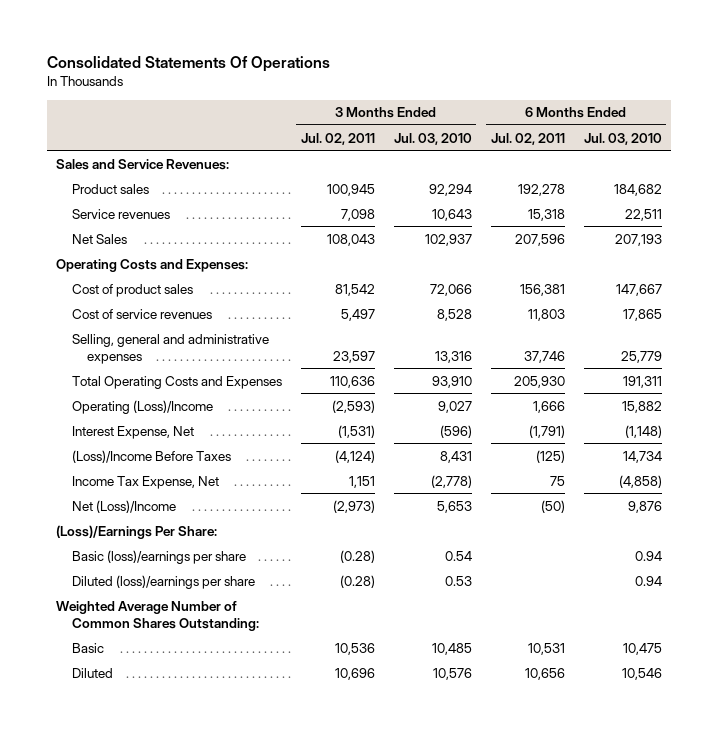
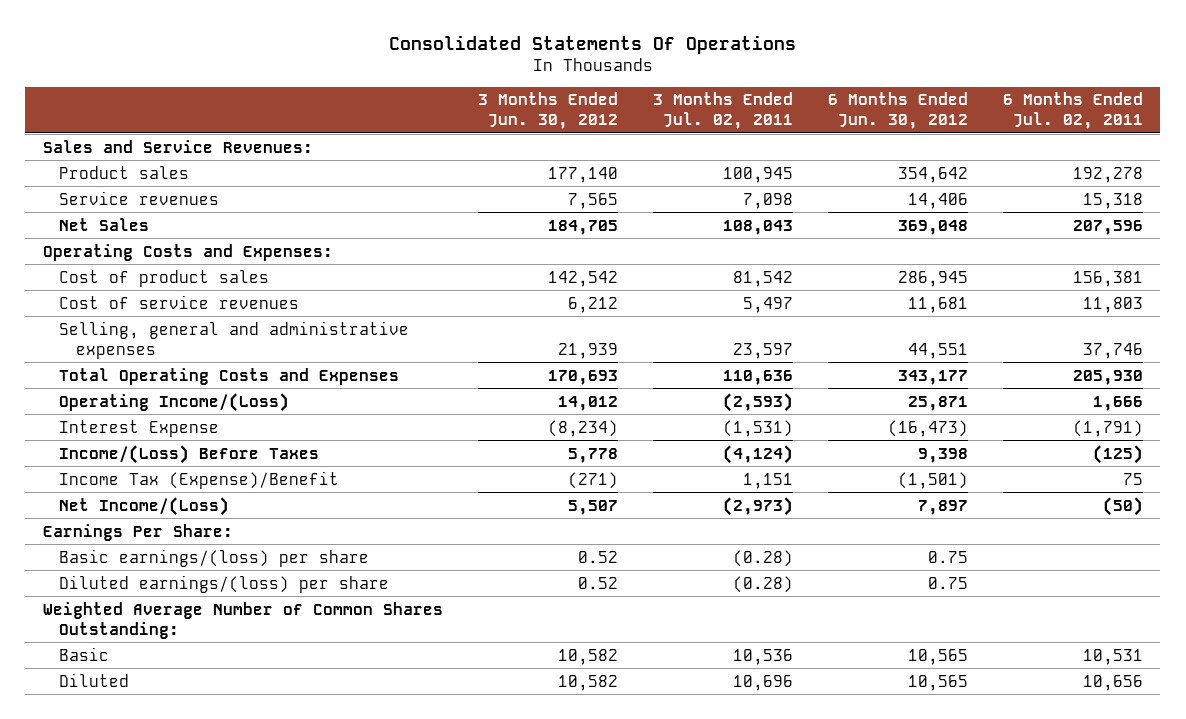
[393,132,472,145] Jul. 03, 2010 -> none
[583,132,662,145] Jul. 03, 2010 -> none
none -> [477,92,618,130] 3 Months Ended Jun. 30, 2012
none -> [827,92,968,130] 6 Months Ended Jun. 30, 2012
[71,399,213,414] Operating (Loss)/Income -> [59,392,290,412] Operating Income/(Loss)
[71,425,194,439] Interest Expense, Net -> [59,419,220,437] Interest Expense
[71,449,231,463] (Loss)/Income Before Taxes -> [59,444,320,464] Income/(Loss) Before Taxes
[71,475,219,489] Income Tax Expense, Net -> [59,470,340,489] Income Tax (Expense)/Benefit
[71,499,176,513] Net (Loss)/Income -> [59,496,230,516] Net Income/(Loss)
[56,524,218,539] (Loss)/Earnings Per Share: -> [42,523,233,541] Earnings Per Share:
[71,549,246,564] Basic (loss)/earnings per share -> [59,548,370,567] Basic earnings/(loss) per share
[71,574,255,589] Diluted (loss)/earnings per share -> [59,574,390,593] Diluted earnings/(loss) per share

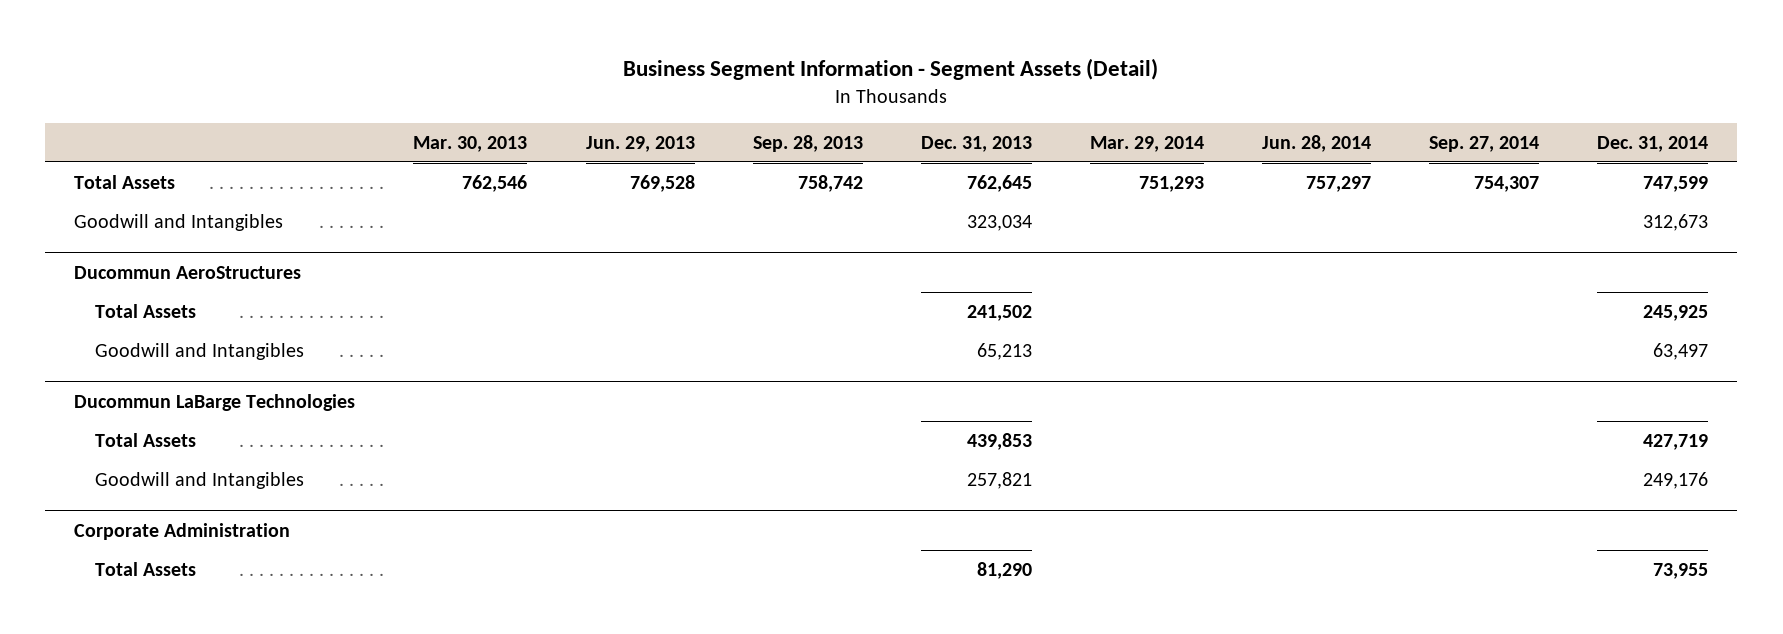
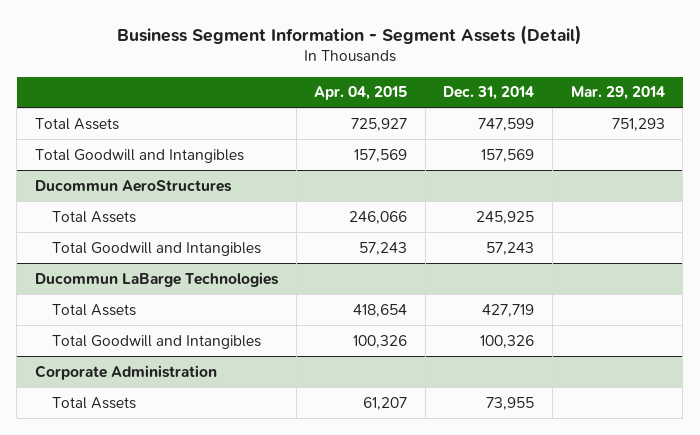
[413,135,528,152] Mar. 30, 2013 -> none
[585,135,695,152] Jun. 29, 2013 -> none
[752,134,863,152] Sep. 28, 2013 -> none
[920,135,1032,152] Dec. 31, 2013 -> none
[1262,134,1372,152] Jun. 28, 2014 -> none
[1429,135,1540,152] Sep. 27, 2014 -> none
none -> [314,86,408,101] Apr. 04, 2015
[74,213,284,231] Goodwill and Intangibles -> [34,148,244,163] Total Goodwill and Intangibles
[1643,213,1709,231] 312,673 -> [481,148,535,162] 157,569
[95,342,305,360] Goodwill and Intangibles -> [52,241,262,256] Total Goodwill and Intangibles
[1653,342,1709,360] 63,497 -> [486,241,535,255] 57,243
[95,471,305,489] Goodwill and Intangibles -> [52,334,262,349] Total Goodwill and Intangibles
[1643,471,1709,489] 249,176 -> [480,334,535,348] 100,326

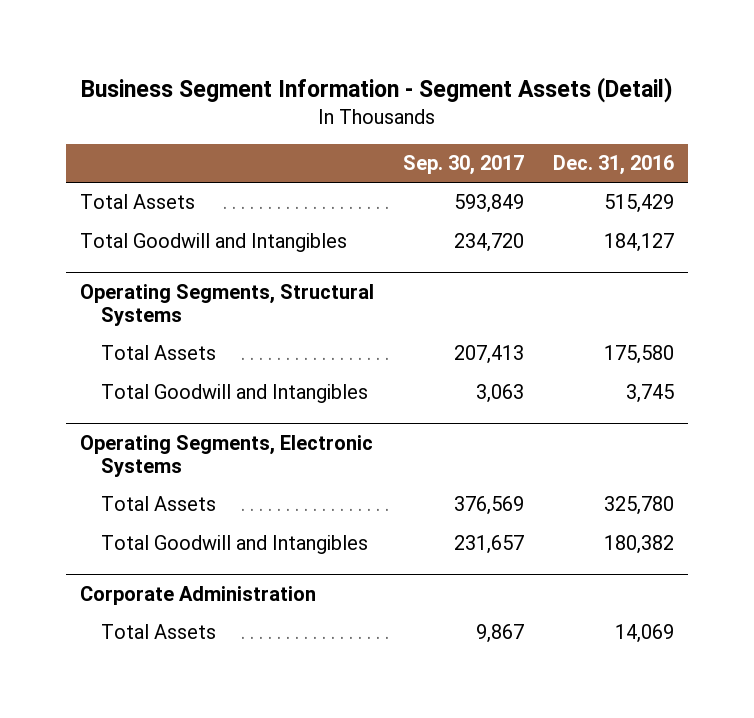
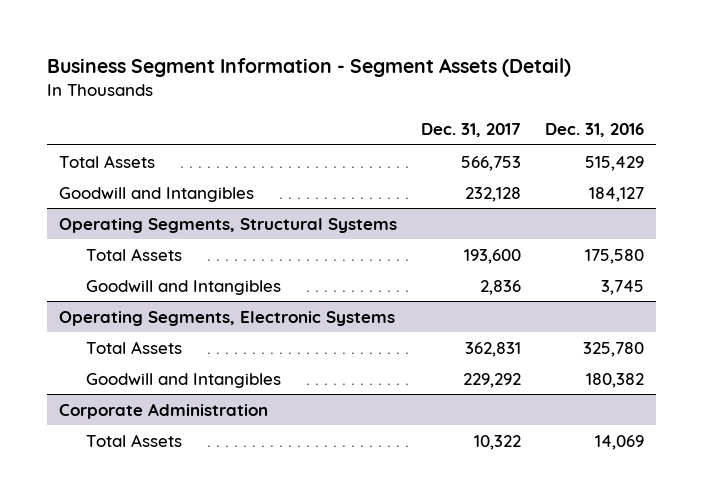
[402,155,524,176] Sep. 30, 2017 -> none
none -> [420,122,521,137] Dec. 31, 2017
[80,233,348,253] Total Goodwill and Intangibles -> [58,186,254,202] Goodwill and Intangibles
[100,384,368,404] Total Goodwill and Intangibles -> [85,279,281,295] Goodwill and Intangibles
[100,535,368,555] Total Goodwill and Intangibles -> [85,372,281,388] Goodwill and Intangibles

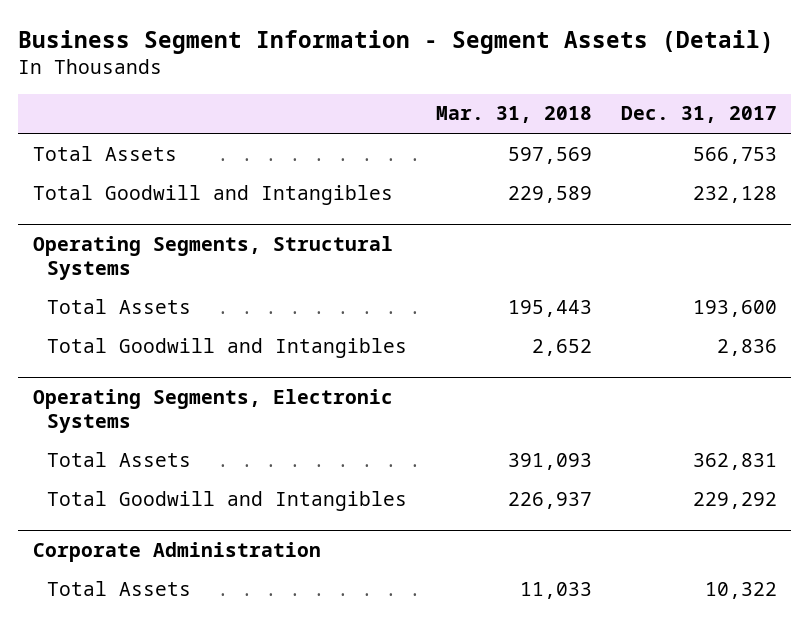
[544,122,644,137] Dec. 31, 2016 -> none
none -> [435,106,592,124] Mar. 31, 2018
[58,186,254,202] Goodwill and Intangibles -> [32,184,393,205] Total Goodwill and Intangibles
[85,279,281,295] Goodwill and Intangibles -> [46,337,407,358] Total Goodwill and Intangibles
[85,372,281,388] Goodwill and Intangibles -> [46,490,407,511] Total Goodwill and Intangibles

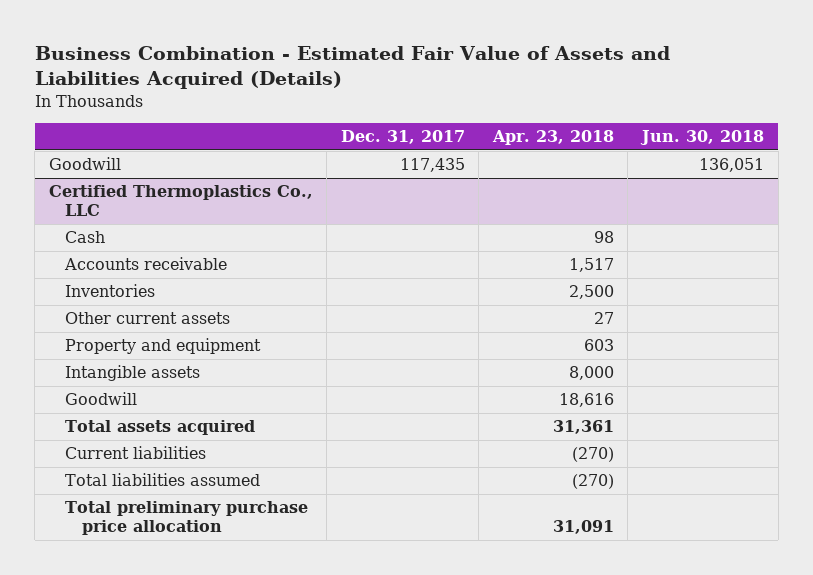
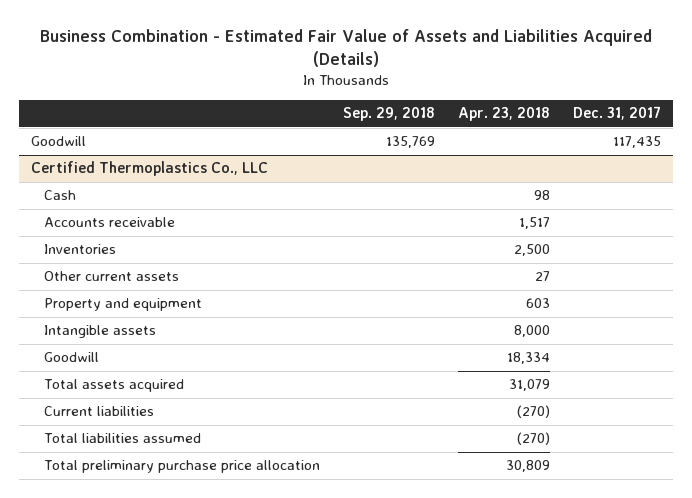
[640,130,765,146] Jun. 30, 2018 -> none
none -> [342,107,435,122] Sep. 29, 2018
[558,393,614,408] 18,616 -> [507,352,551,365] 18,334
[552,420,614,435] 31,361 -> [509,379,551,392] 31,079
[552,520,614,535] 31,091 -> [506,460,551,473] 30,809

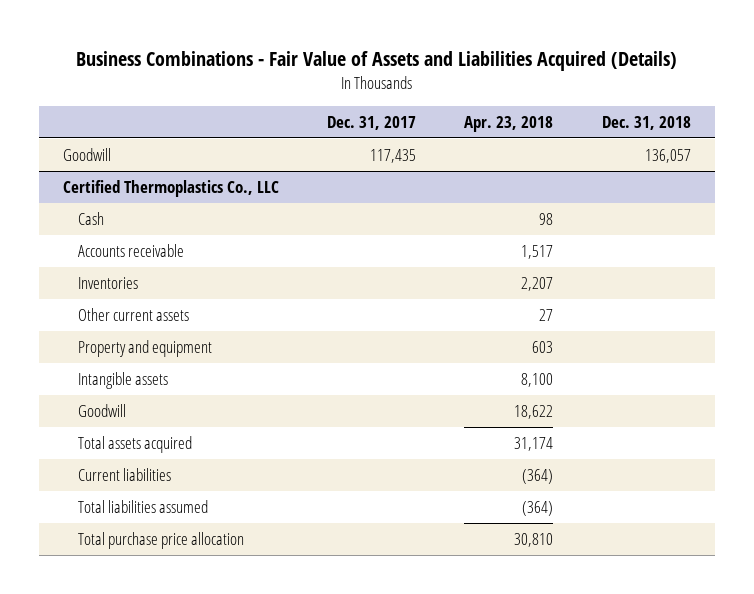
[39,29,652,68] Business Combination - Estimated Fair Value of Assets and Liabilities Acquired (Details) -> [75,50,677,71] Business Combinations - Fair Value of Assets and Liabilities Acquired (Details)
[342,107,435,122] Sep. 29, 2018 -> none
none -> [601,115,691,130] Dec. 31, 2018
[514,244,551,257] 2,500 -> [521,277,554,292] 2,207
[514,325,551,338] 8,000 -> [521,373,554,388] 8,100
[507,352,551,365] 18,334 -> [514,405,554,420] 18,622
[509,379,551,392] 31,079 -> [514,437,554,452] 31,174
[517,405,551,419] (270) -> [522,469,554,485] (364)
[517,432,551,446] (270) -> [522,501,554,517] (364)
[43,460,320,474] Total preliminary purchase price allocation -> [78,532,245,550] Total purchase price allocation
[506,460,551,473] 30,809 -> [514,533,554,548] 30,810

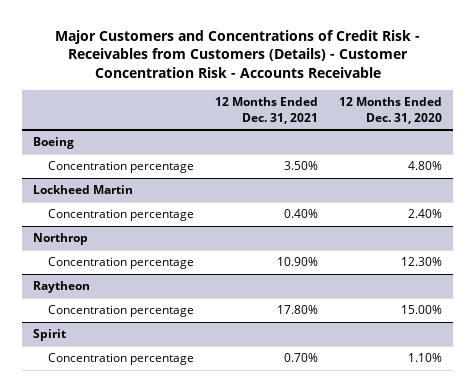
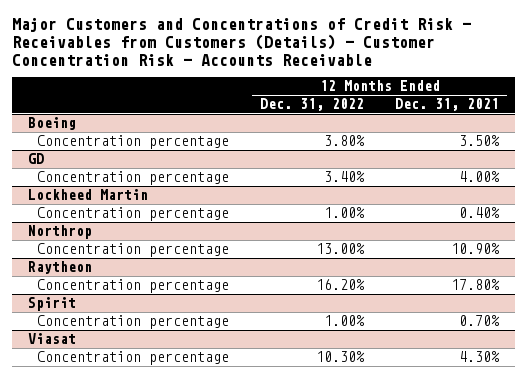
[339,97,443,124] 12 Months Ended Dec. 31, 2020 -> none
none -> [260,98,365,112] Dec. 31, 2022
none -> [27,153,44,165] GD
none -> [36,171,229,186] Concentration percentage
none -> [27,333,76,345] Viasat
none -> [36,351,229,366] Concentration percentage

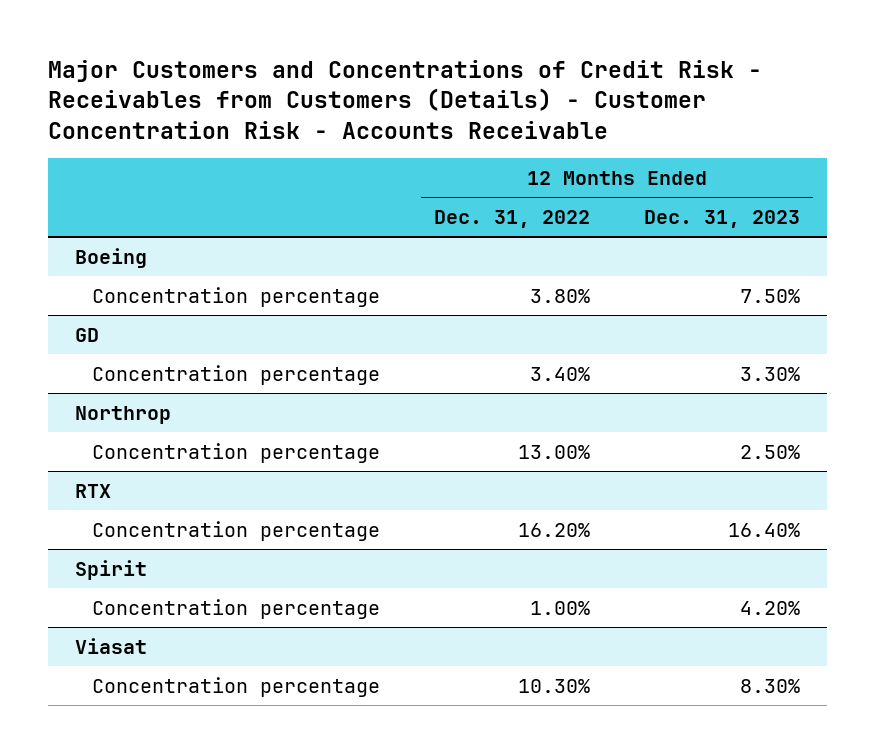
[395,98,500,112] Dec. 31, 2021 -> none
none -> [643,209,800,228] Dec. 31, 2023
[27,189,148,201] Lockheed Martin -> none
[36,207,229,222] Concentration percentage -> none
[27,261,92,275] Raytheon -> [74,483,111,498] RTX

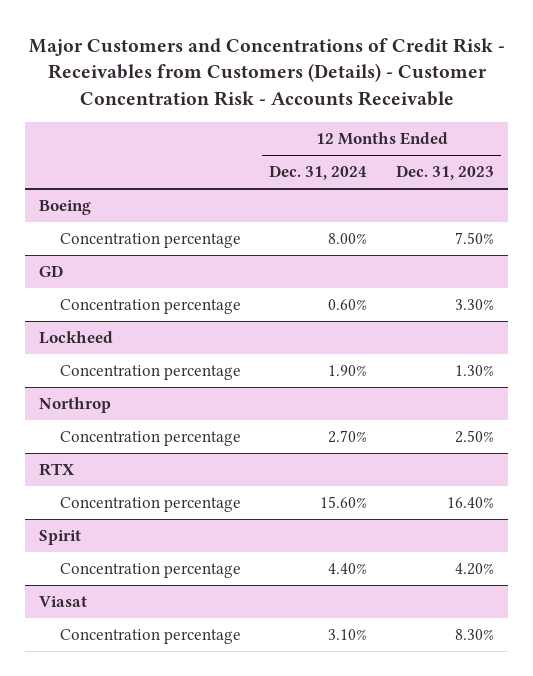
[433,209,590,228] Dec. 31, 2022 -> none
none -> [269,165,368,181] Dec. 31, 2024
none -> [39,331,114,345] Lockheed
none -> [60,365,242,381] Concentration percentage

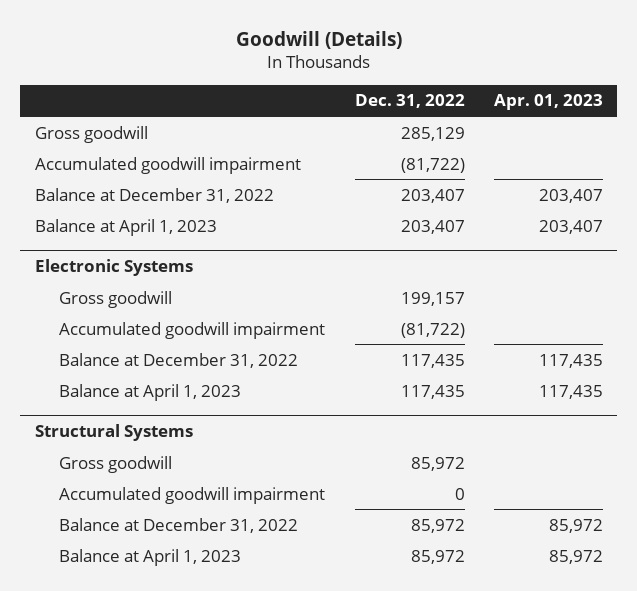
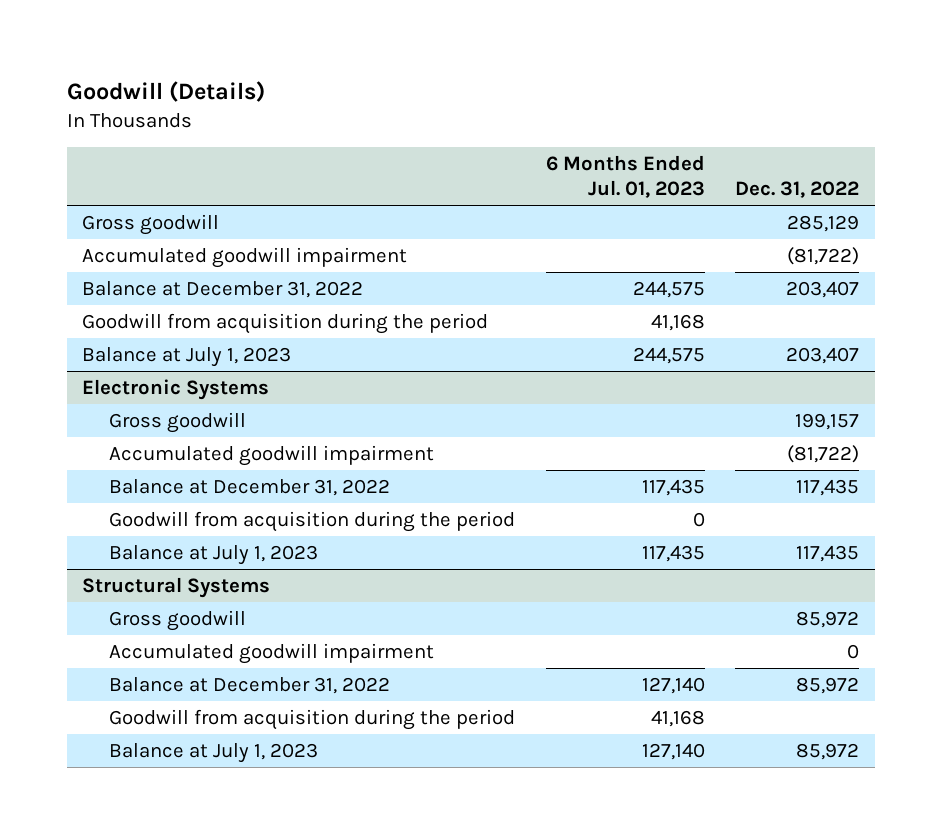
[493,94,603,111] Apr. 01, 2023 -> none
none -> [545,155,705,198] 6 Months Ended Jul. 01, 2023
none -> [82,313,489,335] Goodwill from acquisition during the period
[34,218,217,236] Balance at April 1, 2023 -> [82,347,292,368] Balance at July 1, 2023
none -> [109,511,516,533] Goodwill from acquisition during the period
[59,383,242,401] Balance at April 1, 2023 -> [109,545,319,566] Balance at July 1, 2023
none -> [109,709,516,731] Goodwill from acquisition during the period
[59,548,242,566] Balance at April 1, 2023 -> [109,743,319,764] Balance at July 1, 2023

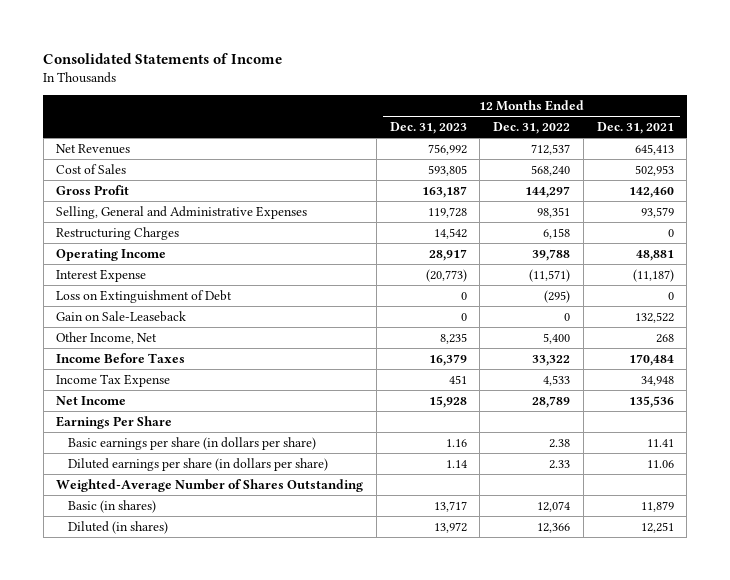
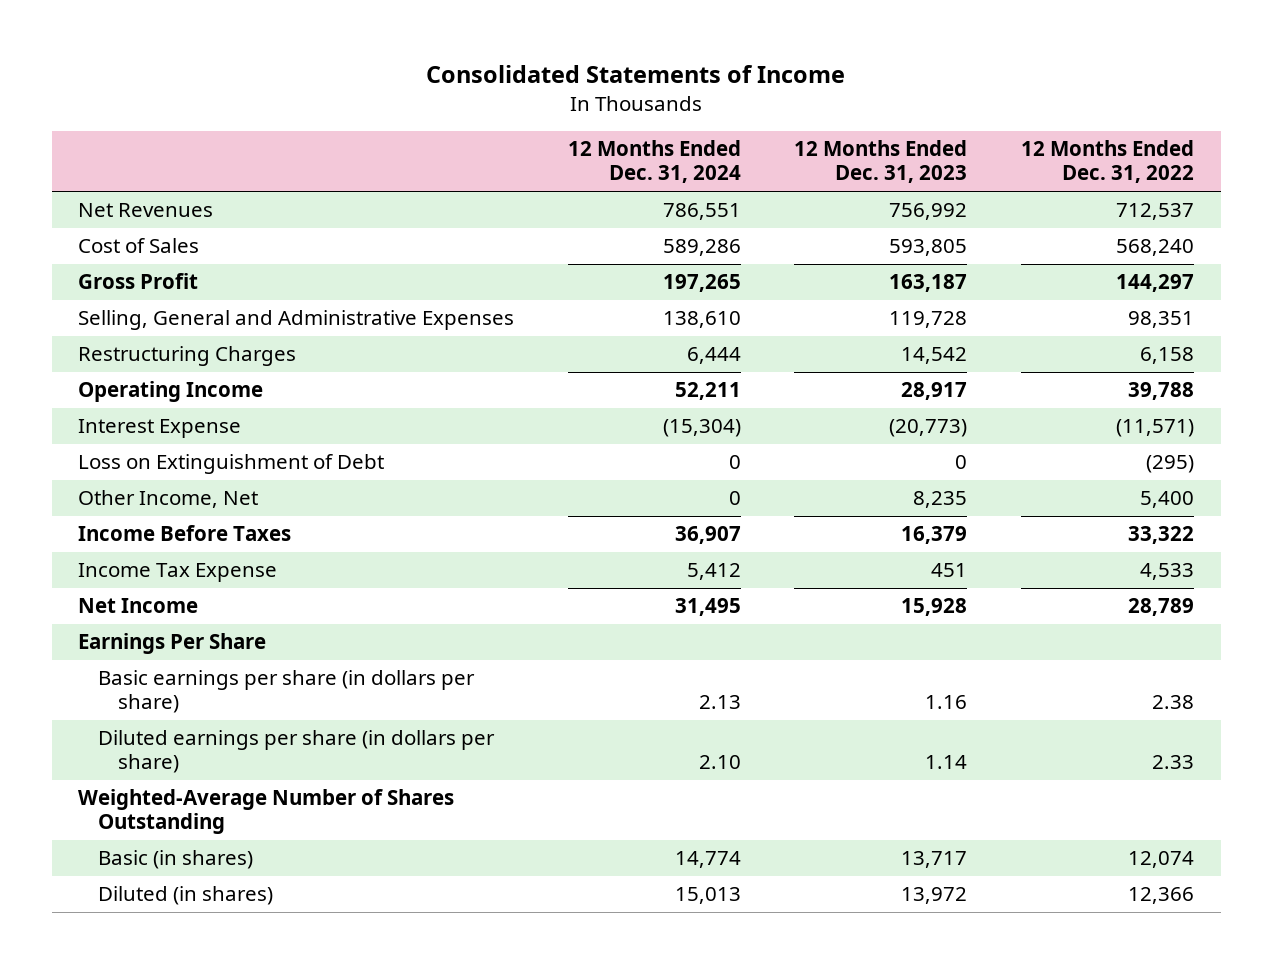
[596,121,674,134] Dec. 31, 2021 -> none
none -> [567,140,741,184] 12 Months Ended Dec. 31, 2024
[56,310,187,322] Gain on Sale-Leaseback -> none

